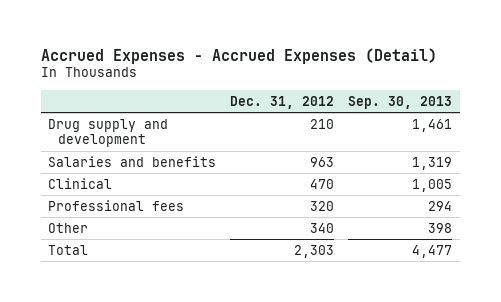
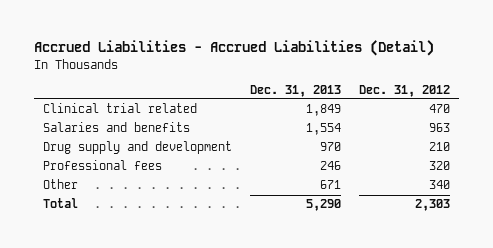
[41,47,438,64] Accrued Expenses - Accrued Expenses (Detail) -> [34,40,435,57] Accrued Liabilities - Accrued Liabilities (Detail)
[348,95,453,109] Sep. 30, 2013 -> none
none -> [249,84,341,97] Dec. 31, 2013
none -> [42,103,197,114] Clinical trial related
[48,177,113,189] Clinical -> none
[48,118,169,148] Drug supply and development -> [42,141,232,155] Drug supply and development

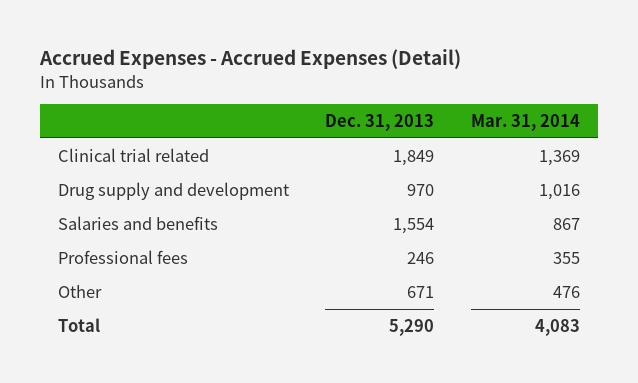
[34,40,435,57] Accrued Liabilities - Accrued Liabilities (Detail) -> [38,49,461,70] Accrued Expenses - Accrued Expenses (Detail)
[358,84,450,97] Dec. 31, 2012 -> none
none -> [470,113,580,131] Mar. 31, 2014
[42,122,190,133] Salaries and benefits -> [58,215,219,230] Salaries and benefits

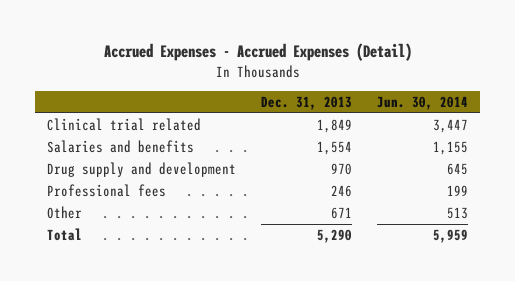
[470,113,580,131] Mar. 31, 2014 -> none
none -> [377,95,469,110] Jun. 30, 2014
[58,181,290,200] Drug supply and development -> [47,161,237,177] Drug supply and development

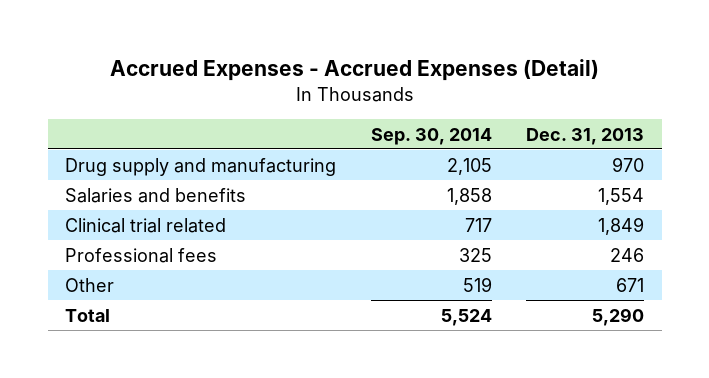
[377,95,469,110] Jun. 30, 2014 -> none
none -> [370,127,492,145] Sep. 30, 2014
none -> [64,157,336,176] Drug supply and manufacturing
[47,161,237,177] Drug supply and development -> none
[47,117,202,131] Clinical trial related -> [64,217,226,233] Clinical trial related

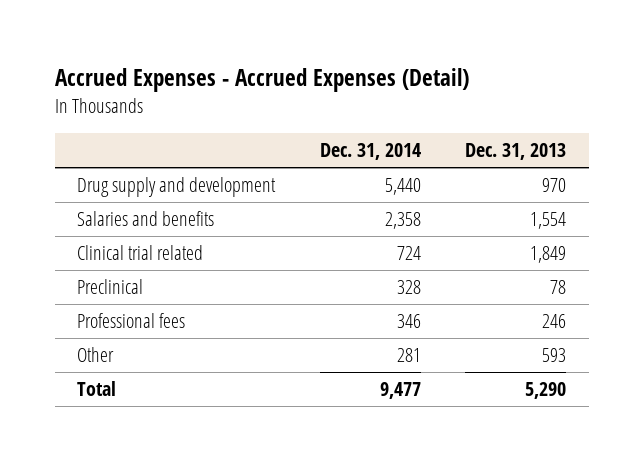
[370,127,492,145] Sep. 30, 2014 -> none
none -> [319,143,421,161] Dec. 31, 2014
[64,157,336,176] Drug supply and manufacturing -> [77,177,277,198] Drug supply and development
none -> [77,279,144,295] Preclinical
[616,277,645,292] 671 -> [542,348,567,363] 593

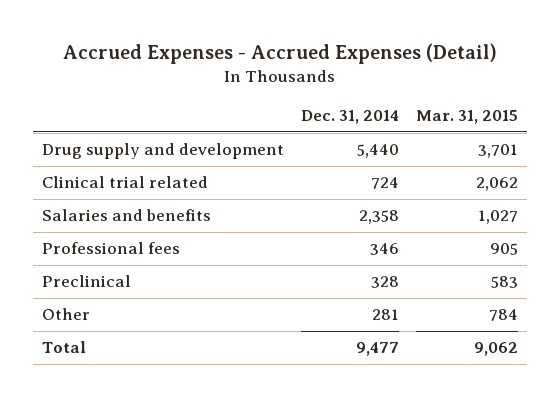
[465,143,567,161] Dec. 31, 2013 -> none
none -> [416,110,519,125] Mar. 31, 2015
[77,211,215,227] Salaries and benefits -> [41,209,211,222] Salaries and benefits
[77,279,144,295] Preclinical -> [41,275,131,288] Preclinical

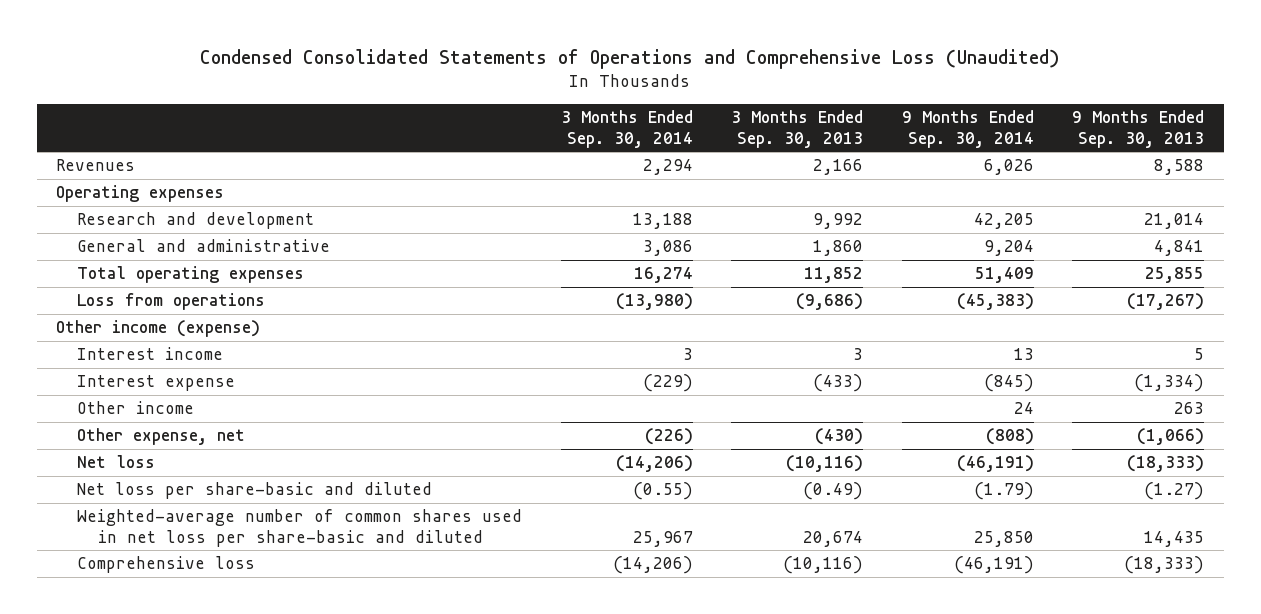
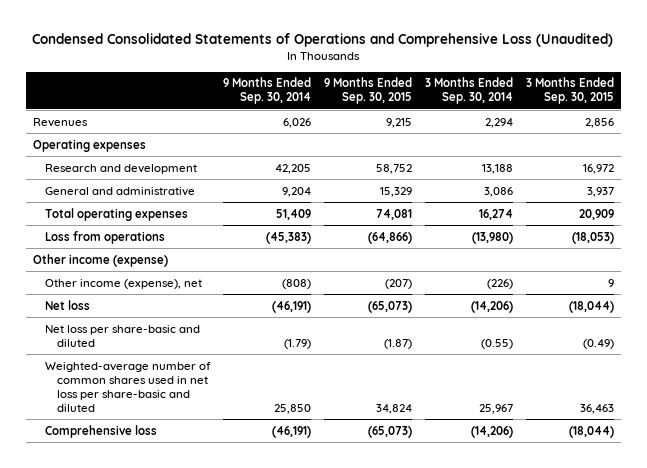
[731,110,864,148] 3 Months Ended Sep. 30, 2013 -> none
[1072,110,1205,148] 9 Months Ended Sep. 30, 2013 -> none
none -> [323,77,412,105] 9 Months Ended Sep. 30, 2015
none -> [525,77,614,105] 3 Months Ended Sep. 30, 2015
[76,347,223,361] Interest income -> none
[76,375,235,392] Interest expense -> none
[76,401,194,415] Other income -> none
[76,428,245,446] Other expense, net -> [44,278,202,289] Other income (expense), net

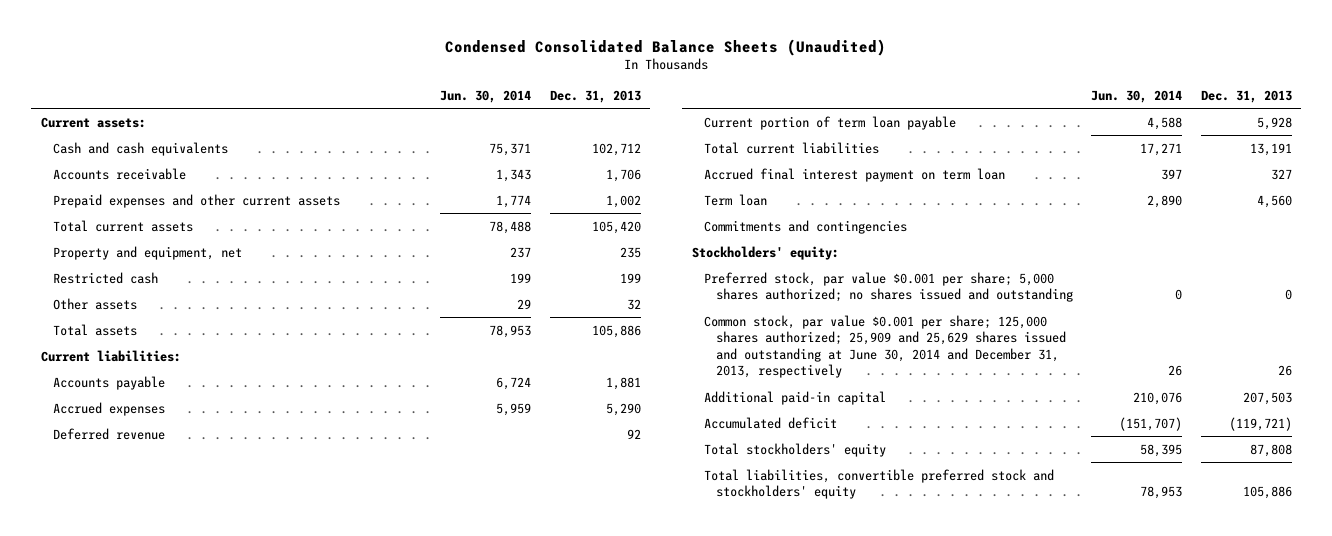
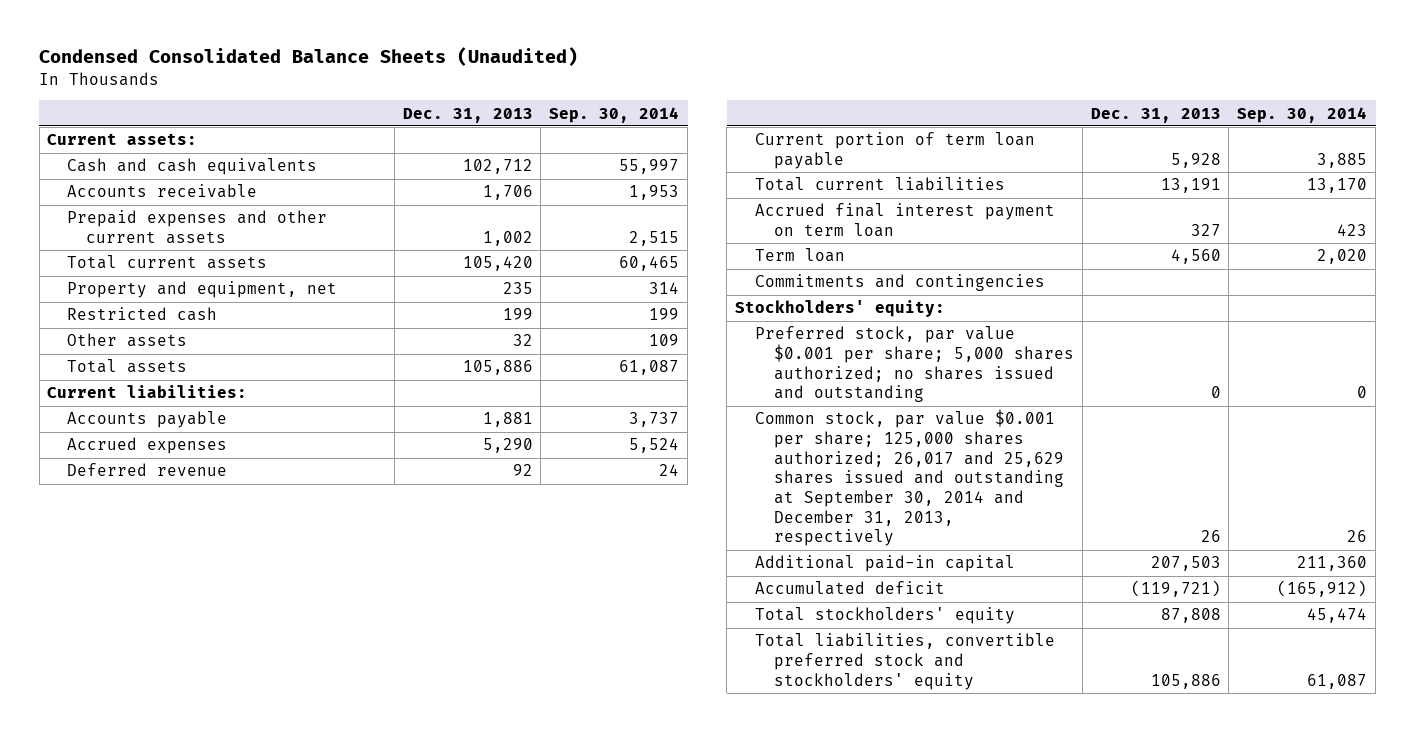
[440,89,532,103] Jun. 30, 2014 -> none
none -> [549,106,680,123] Sep. 30, 2014
[703,314,1066,379] Common stock, par value $0.001 per share; 125,000 shares authorized; 25,909 and 25,629 shares issued and outstanding at June 30, 2014 and December 31, 2013, respectively -> [754,409,1064,547] Common stock, par value $0.001 per share; 125,000 shares authorized; 26,017 and 25,629 shares issued and outstanding at September 30, 2014 and December 31, 2013, respectively

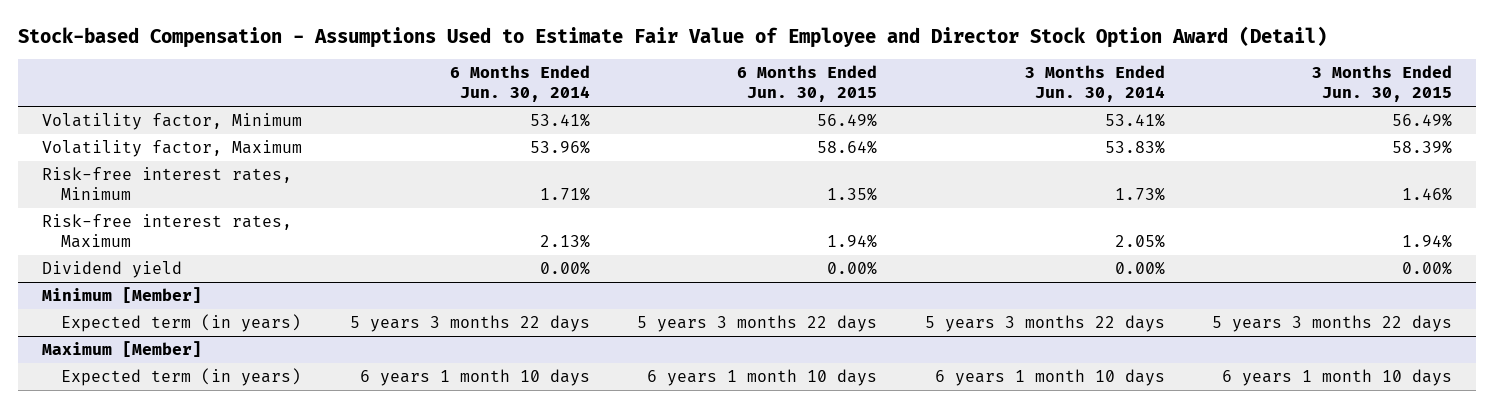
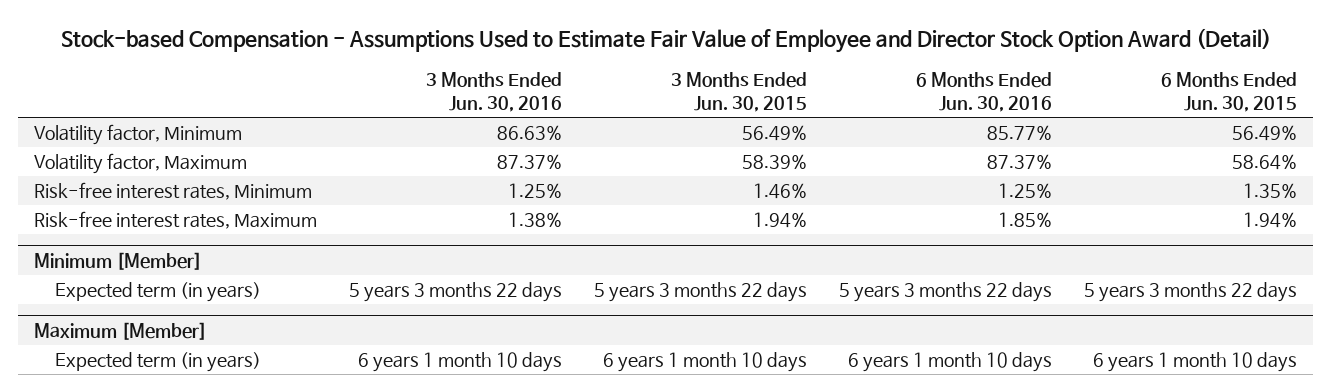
[449,65,590,103] 6 Months Ended Jun. 30, 2014 -> none
[1024,65,1165,103] 3 Months Ended Jun. 30, 2014 -> none
none -> [426,71,563,113] 3 Months Ended Jun. 30, 2016
none -> [916,71,1053,113] 6 Months Ended Jun. 30, 2016
[41,261,182,279] Dividend yield -> none

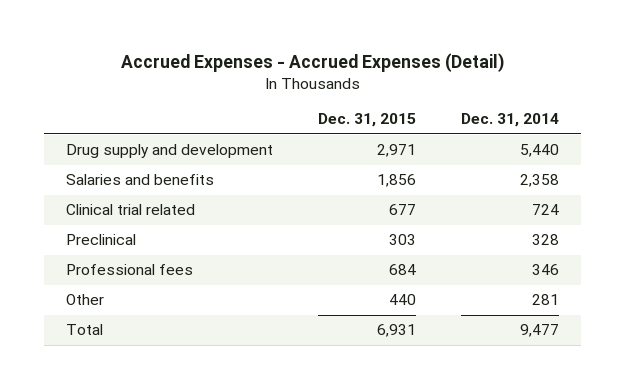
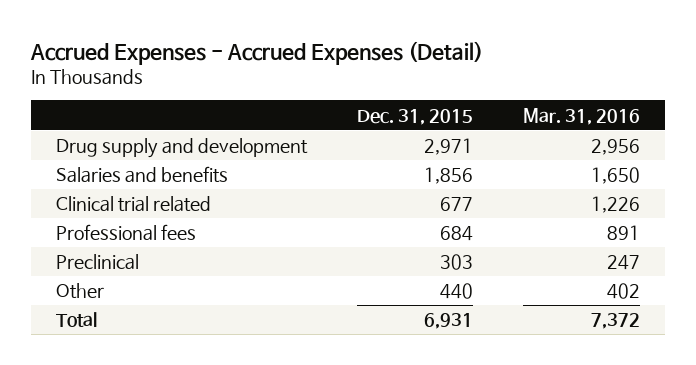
[460,113,559,128] Dec. 31, 2014 -> none
none -> [522,107,640,125] Mar. 31, 2016
[66,234,137,246] Preclinical -> [56,254,140,271] Preclinical

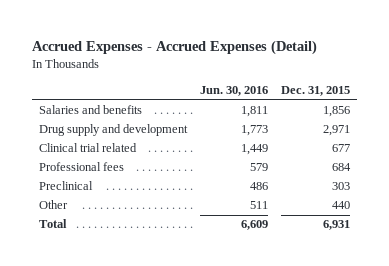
[522,107,640,125] Mar. 31, 2016 -> none
none -> [199,86,268,97] Jun. 30, 2016
[56,138,309,159] Drug supply and development -> [38,124,188,137] Drug supply and development

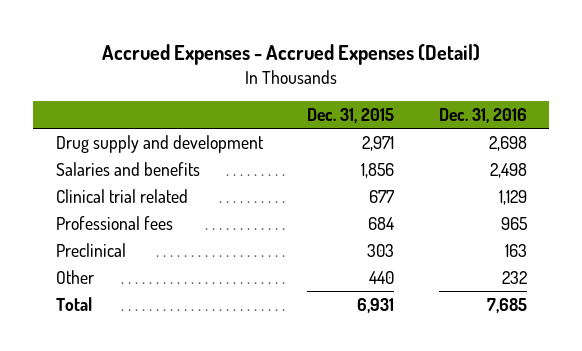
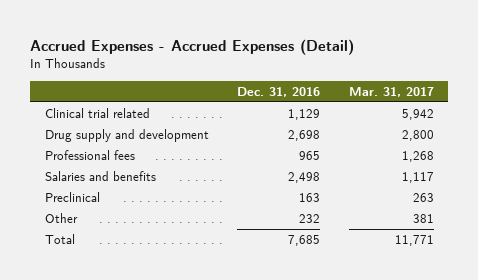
[307,108,395,124] Dec. 31, 2015 -> none
none -> [348,87,434,98] Mar. 31, 2017
[55,135,264,154] Drug supply and development -> [44,128,209,142] Drug supply and development
[55,162,200,177] Salaries and benefits -> [44,170,156,181] Salaries and benefits

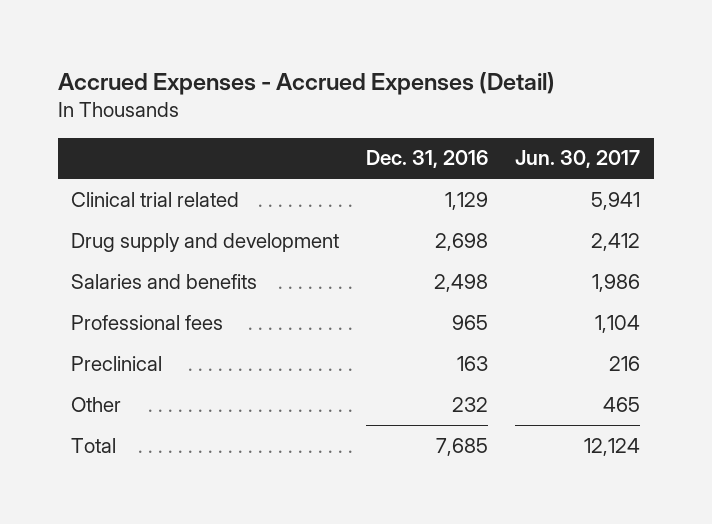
[348,87,434,98] Mar. 31, 2017 -> none
none -> [515,150,641,169] Jun. 30, 2017
[44,149,135,160] Professional fees -> [71,314,224,330] Professional fees

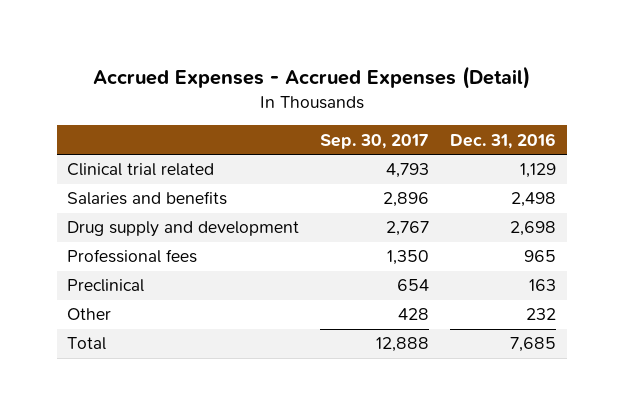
[515,150,641,169] Jun. 30, 2017 -> none
none -> [320,133,430,149] Sep. 30, 2017
[71,232,340,252] Drug supply and development -> [67,221,300,238] Drug supply and development

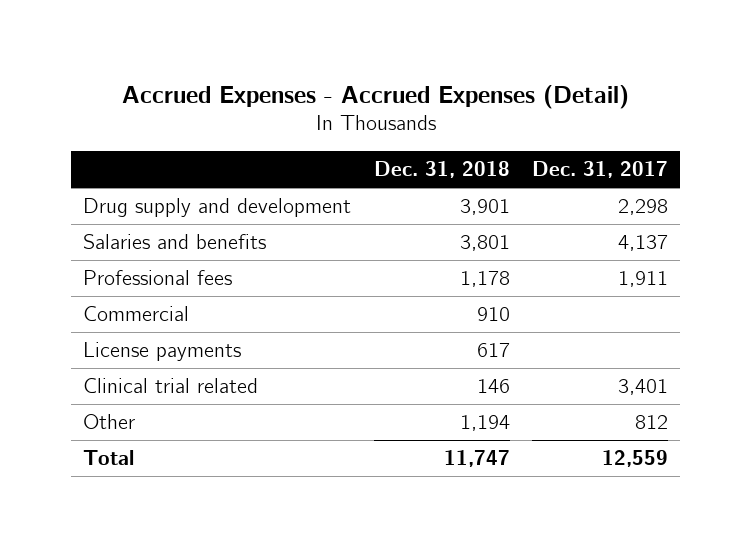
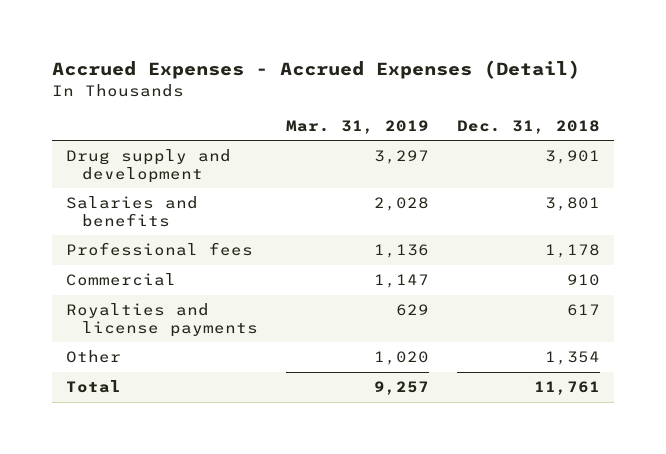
[532,160,669,178] Dec. 31, 2017 -> none
none -> [286,119,430,134] Mar. 31, 2019
[82,378,258,394] Clinical trial related -> none
[82,342,241,362] License payments -> [65,303,259,337] Royalties and license payments
[459,415,510,432] 1,194 -> [545,351,601,366] 1,354
[443,450,510,468] 11,747 -> [534,381,601,396] 11,761

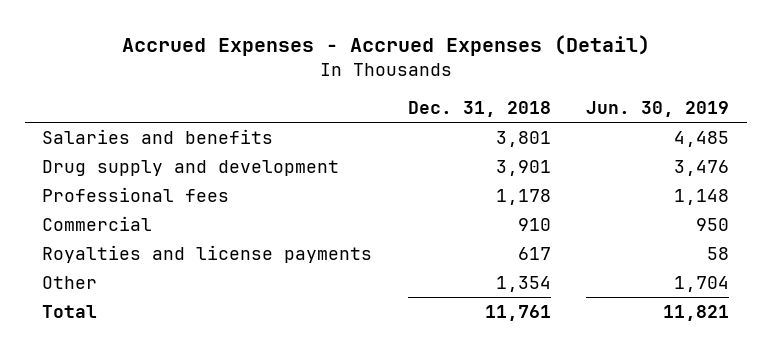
[286,119,430,134] Mar. 31, 2019 -> none
none -> [585,101,729,118] Jun. 30, 2019
[65,149,231,183] Drug supply and development -> [42,160,340,177] Drug supply and development

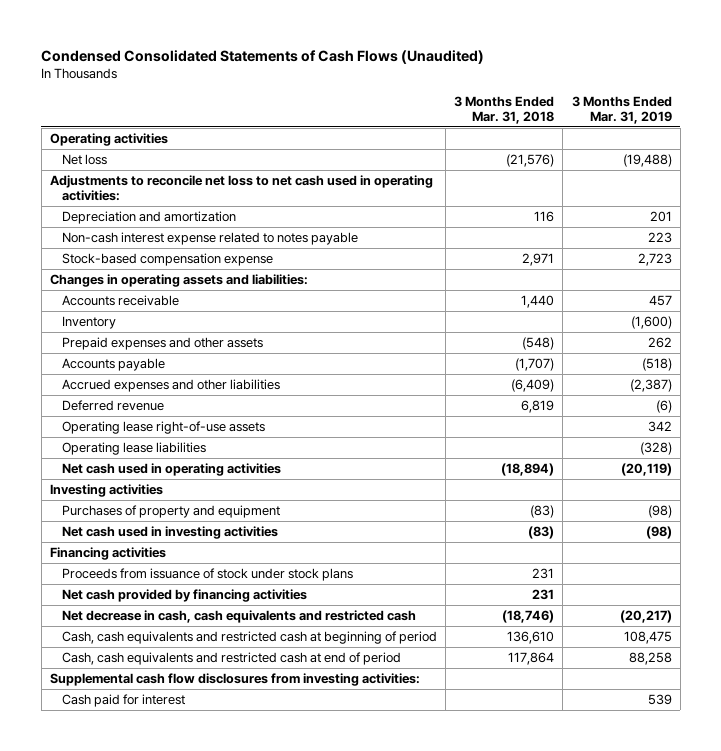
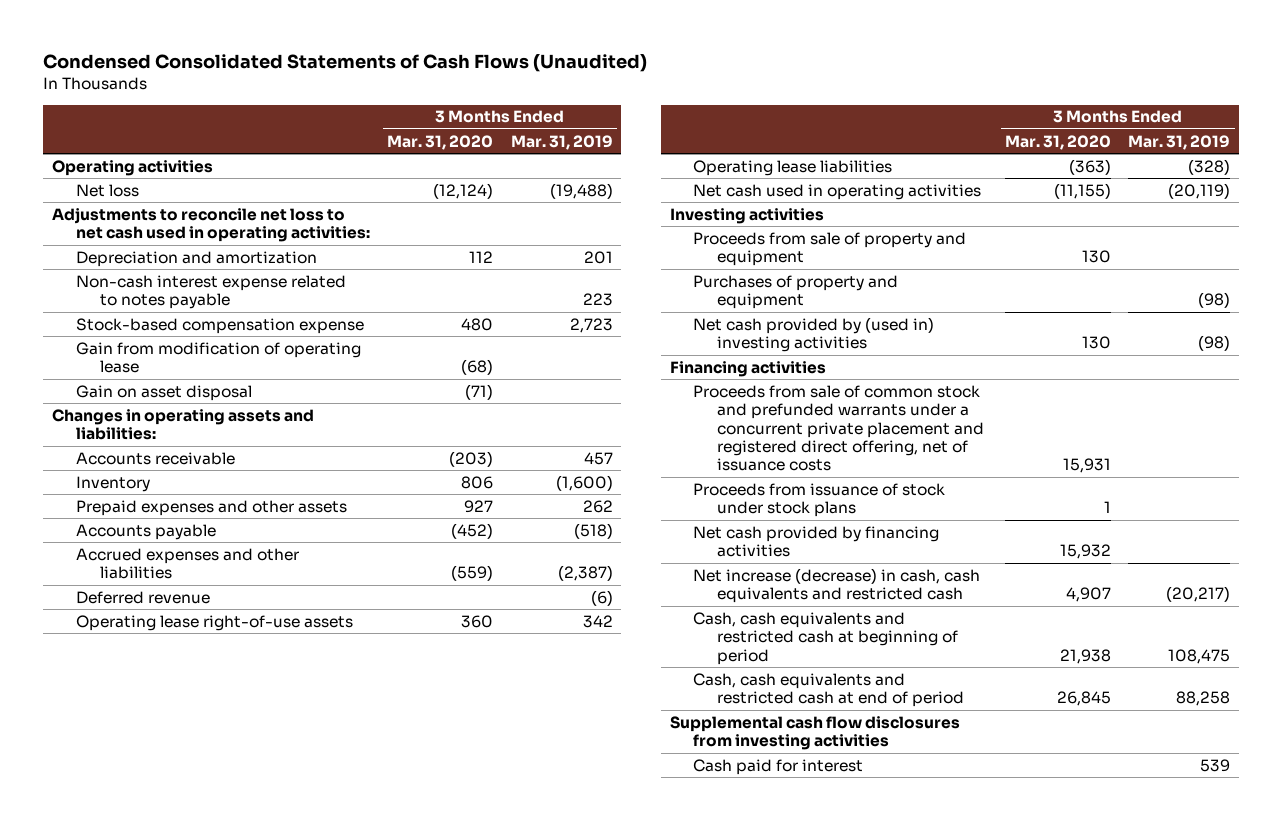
[454,95,555,124] 3 Months Ended Mar. 31, 2018 -> none
none -> [387,134,494,150] Mar. 31, 2020
none -> [75,341,361,374] Gain from modification of operating lease
none -> [75,384,252,401] Gain on asset disposal
none -> [693,231,967,267] Proceeds from sale of property and equipment
[61,525,278,539] Net cash used in investing activities -> [693,316,935,353] Net cash provided by (used in) investing activities
none -> [693,384,985,472] Proceeds from sale of common stock and prefunded warrants under a concurrent private placement and registered direct offering, net of issuance costs
[61,609,416,623] Net decrease in cash, cash equivalents and restricted cash -> [693,567,981,604] Net increase (decrease) in cash, cash equivalents and restricted cash
[49,672,420,686] Supplemental cash flow disclosures from investing activities: -> [669,715,960,751] Supplemental cash flow disclosures from investing activities

